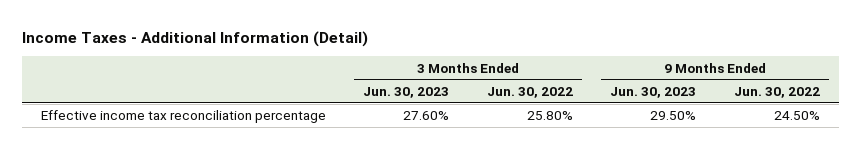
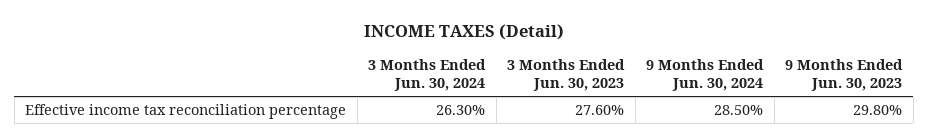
[22,30,369,47] Income Taxes - Additional Information (Detail) -> [363,23,564,40] INCOME TAXES (Detail)
[486,86,573,98] Jun. 30, 2022 -> none
[733,86,820,98] Jun. 30, 2022 -> none
none -> [368,58,487,92] 3 Months Ended Jun. 30, 2024
none -> [646,58,765,92] 9 Months Ended Jun. 30, 2024
[650,111,697,121] 29.50% -> [853,105,903,116] 29.80%

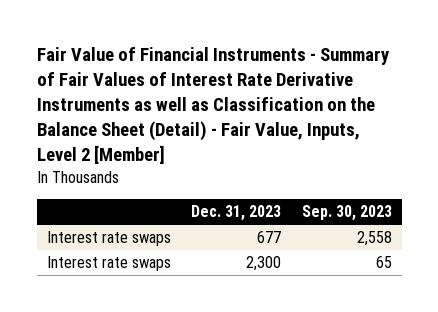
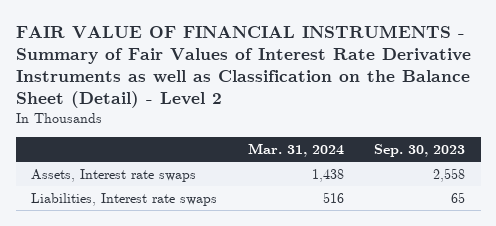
[36,47,389,165] Fair Value of Financial Instruments - Summary of Fair Values of Interest Rate Derivative Instruments as well as Classification on the Balance Sheet (Detail) - Fair Value, Inputs, Level 2 [Member] -> [15,24,471,108] FAIR VALUE OF FINANCIAL INSTRUMENTS - Summary of Fair Values of Interest Rate Derivative Instruments as well as Classification on the Balance Sheet (Detail) - Level 2
[191,205,282,222] Dec. 31, 2023 -> none
none -> [247,143,344,158] Mar. 31, 2024
[46,231,171,247] Interest rate swaps -> [31,168,197,182] Assets, Interest rate swaps
[46,256,171,272] Interest rate swaps -> [31,192,218,206] Liabilities, Interest rate swaps

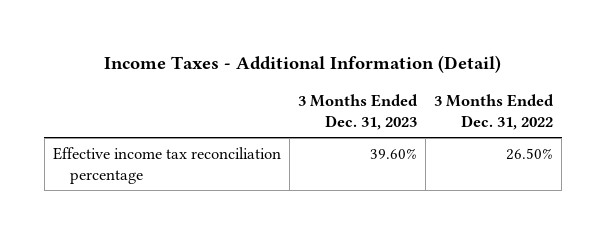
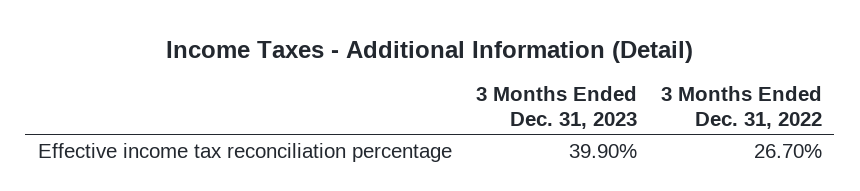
[370,147,418,159] 39.60% -> [568,143,637,158] 39.90%
[506,147,554,160] 26.50% -> [754,143,823,158] 26.70%

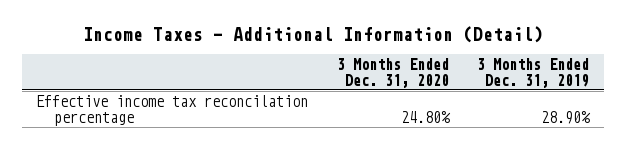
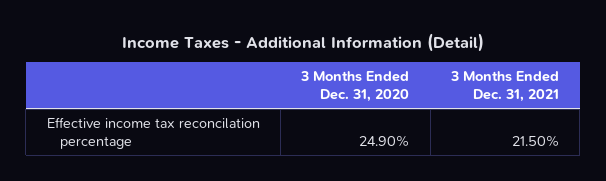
[477,57,590,88] 3 Months Ended Dec. 31, 2019 -> none
none -> [450,70,560,103] 3 Months Ended Dec. 31, 2021
[400,110,451,123] 24.80% -> [359,135,410,148] 24.90%

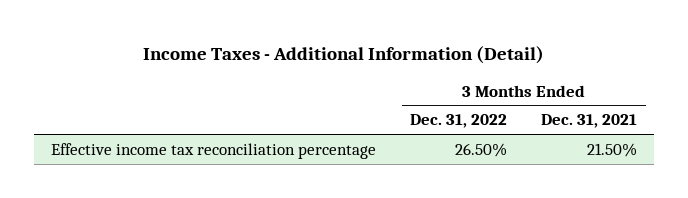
[300,70,410,103] 3 Months Ended Dec. 31, 2020 -> none
none -> [410,114,508,129] Dec. 31, 2022
[46,116,260,150] Effective income tax reconcilation percentage -> [51,143,377,160] Effective income tax reconciliation percentage

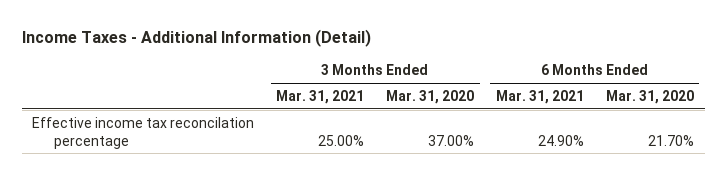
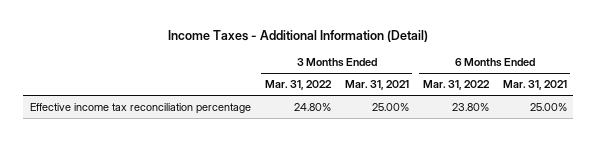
[386,89,475,104] Mar. 31, 2020 -> none
[605,89,694,104] Mar. 31, 2020 -> none
none -> [264,80,332,91] Mar. 31, 2022
none -> [422,80,490,91] Mar. 31, 2022
[32,116,255,149] Effective income tax reconcilation percentage -> [29,103,251,115] Effective income tax reconciliation percentage
[537,134,584,146] 24.90% -> [529,103,567,112] 25.00%

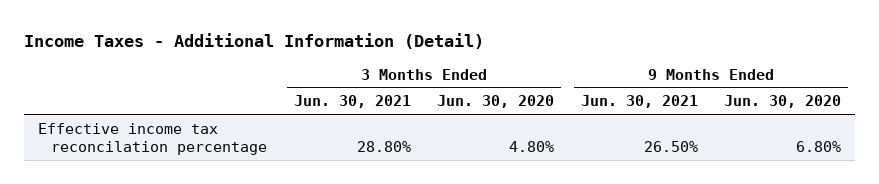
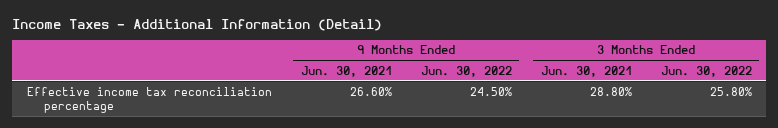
[437,95,555,109] Jun. 30, 2020 -> none
[724,95,842,109] Jun. 30, 2020 -> none
none -> [420,65,512,77] Jun. 30, 2022
none -> [660,65,752,77] Jun. 30, 2022
[37,122,267,155] Effective income tax reconcilation percentage -> [26,87,272,113] Effective income tax reconciliation percentage
[643,140,698,152] 26.50% -> [349,87,392,97] 26.60%

